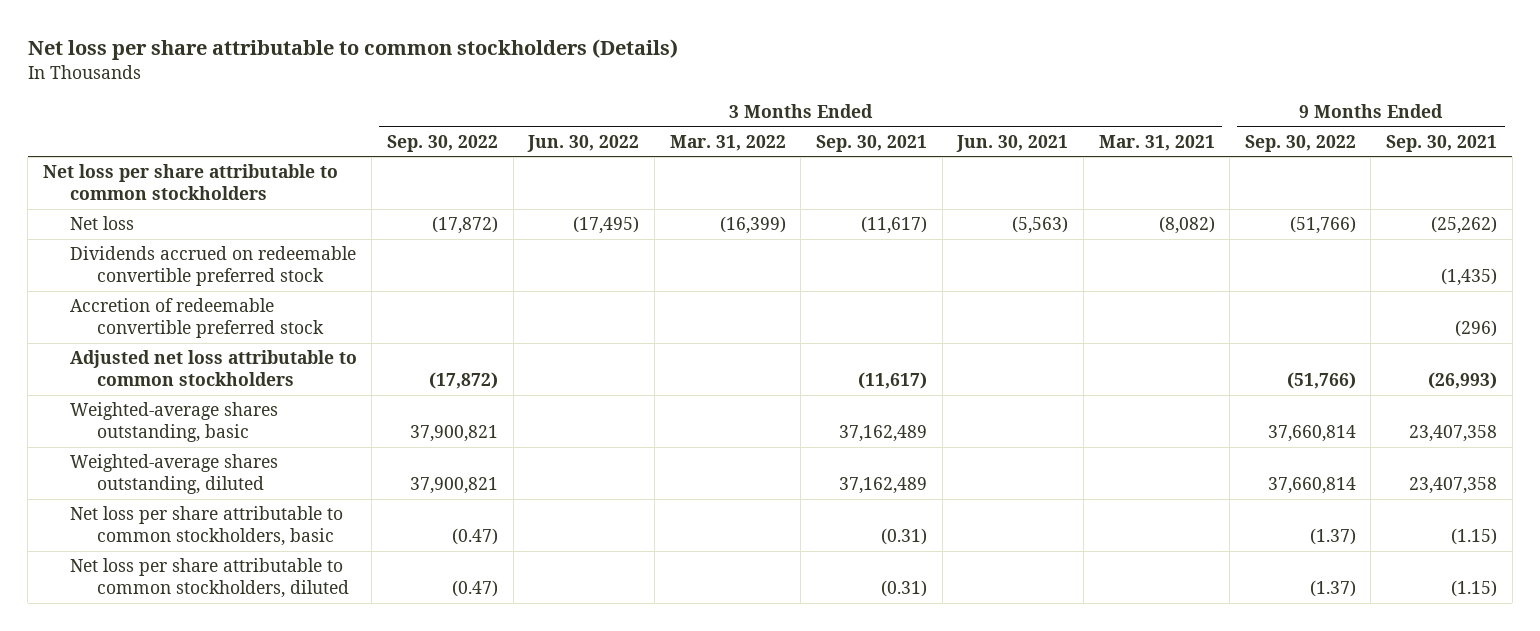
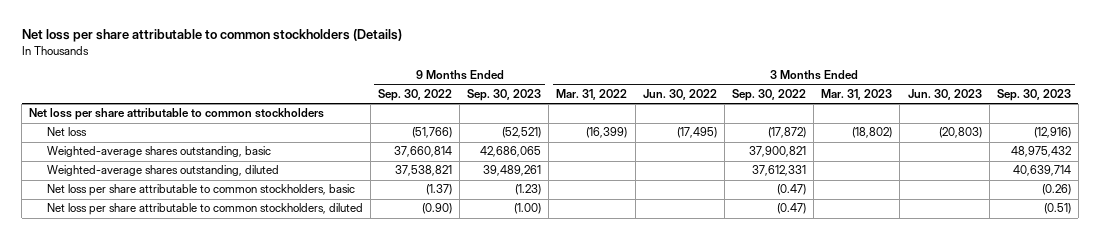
[815,134,927,152] Sep. 30, 2021 -> none
[956,134,1069,152] Jun. 30, 2021 -> none
[1098,134,1215,151] Mar. 31, 2021 -> none
[1386,134,1498,152] Sep. 30, 2021 -> none
none -> [467,89,542,102] Sep. 30, 2023
none -> [821,89,893,101] Mar. 31, 2023
none -> [907,89,982,101] Jun. 30, 2023
none -> [996,89,1071,102] Sep. 30, 2023
[69,246,356,287] Dividends accrued on redeemable convertible preferred stock -> none
[69,298,324,339] Accretion of redeemable convertible preferred stock -> none
[69,350,357,387] Adjusted net loss attributable to common stockholders -> none
[410,477,499,495] 37,900,821 -> [751,165,806,177] 37,612,331
[1267,477,1356,495] 37,660,814 -> [394,165,452,177] 37,538,821
[1309,580,1356,598] (1.37) -> [421,203,452,215] (0.90)

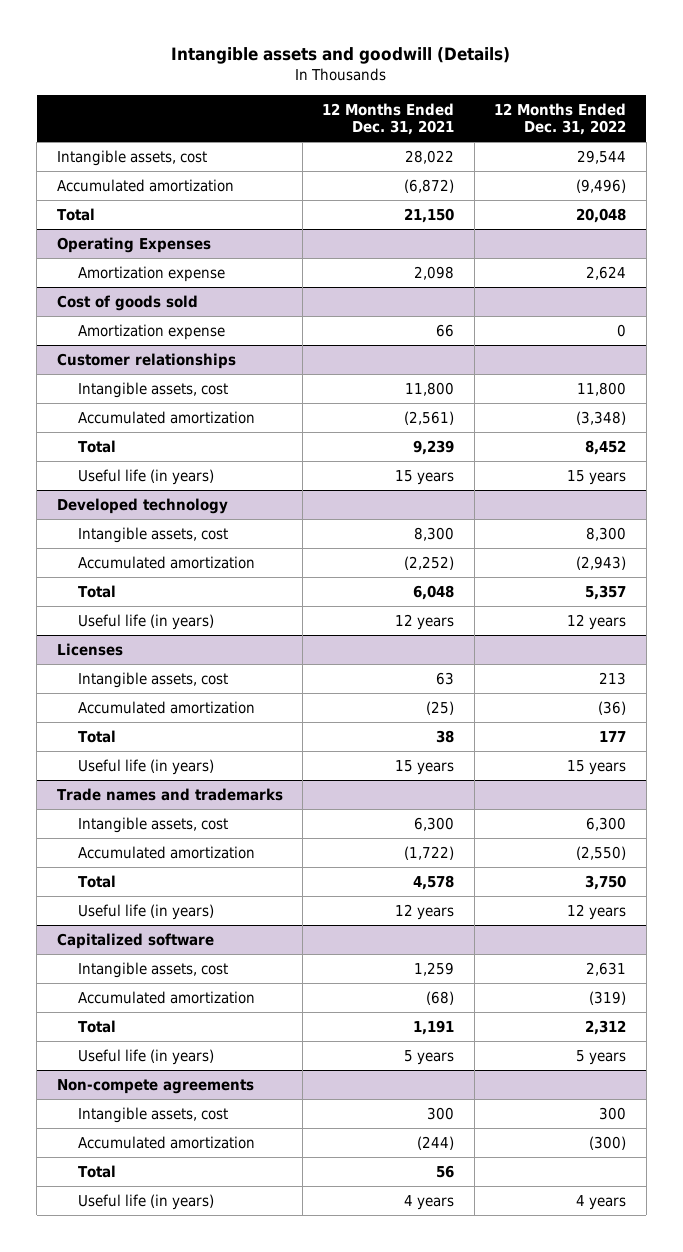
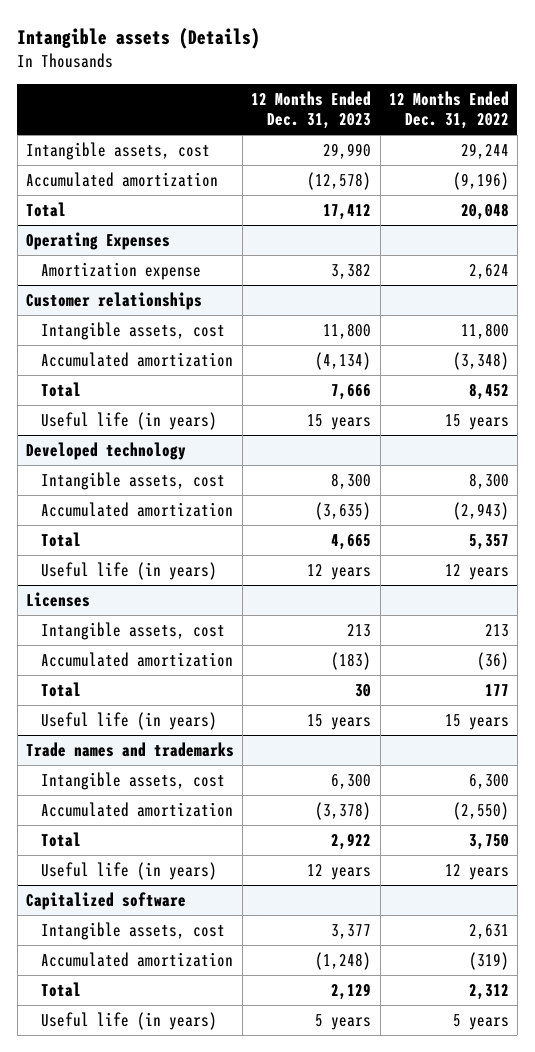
[171,46,511,64] Intangible assets and goodwill (Details) -> [17,27,261,49] Intangible assets (Details)
[322,102,455,136] 12 Months Ended Dec. 31, 2021 -> none
none -> [251,90,372,129] 12 Months Ended Dec. 31, 2023
[577,149,627,164] 29,544 -> [460,143,509,160] 29,244
[576,178,627,193] (9,496) -> [452,172,509,191] (9,196)
[56,294,198,311] Cost of goods sold -> none
[77,323,225,340] Amortization expense -> none
[56,1078,254,1094] Non-compete agreements -> none
[77,1106,228,1123] Intangible assets, cost -> none
[77,1135,255,1149] Accumulated amortization -> none
[77,1164,116,1178] Total -> none
[77,1193,214,1210] Useful life (in years) -> none

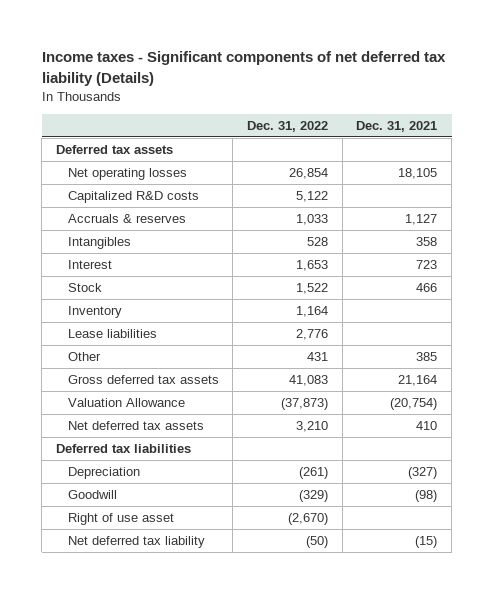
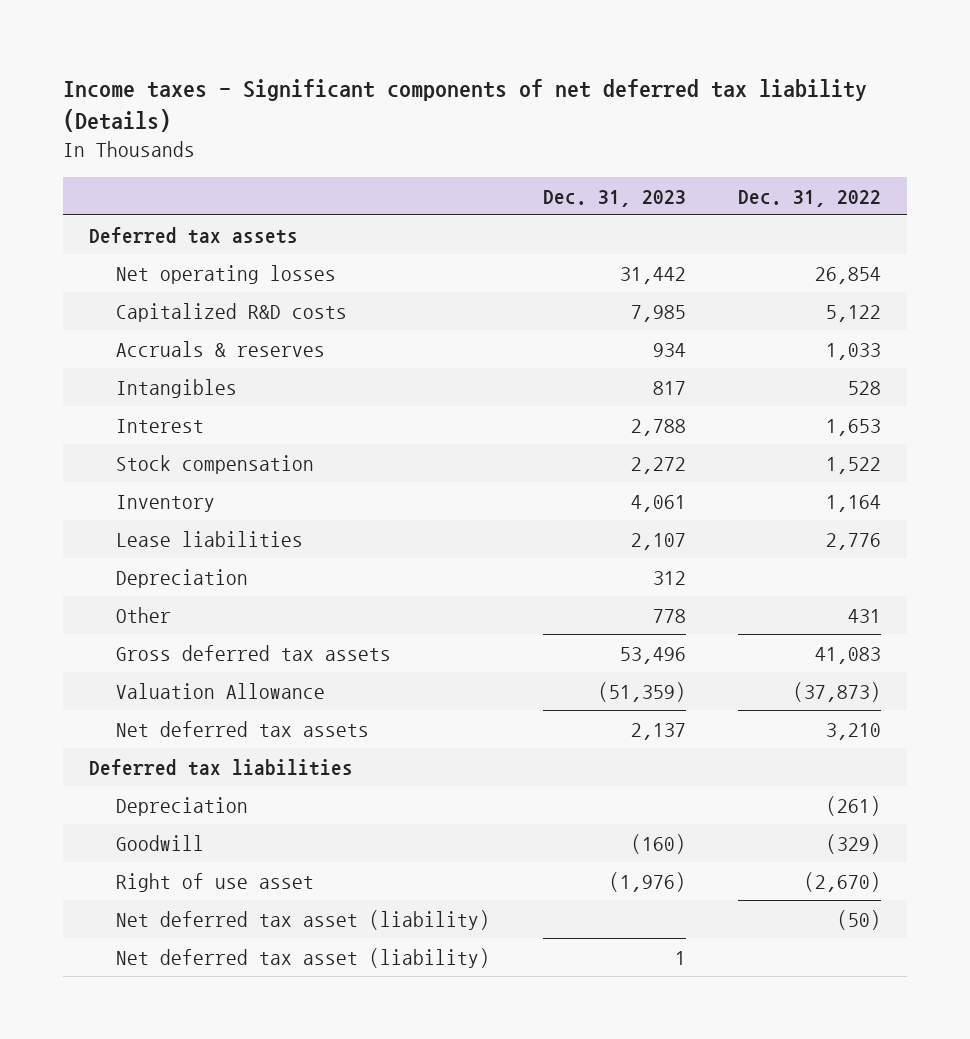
[356,120,438,132] Dec. 31, 2021 -> none
none -> [542,189,686,207] Dec. 31, 2023
[67,282,102,292] Stock -> [116,454,315,474] Stock compensation
none -> [116,568,249,588] Depreciation
[67,535,205,548] Net deferred tax liability -> [116,909,491,930] Net deferred tax asset (liability)
none -> [116,947,491,968] Net deferred tax asset (liability)

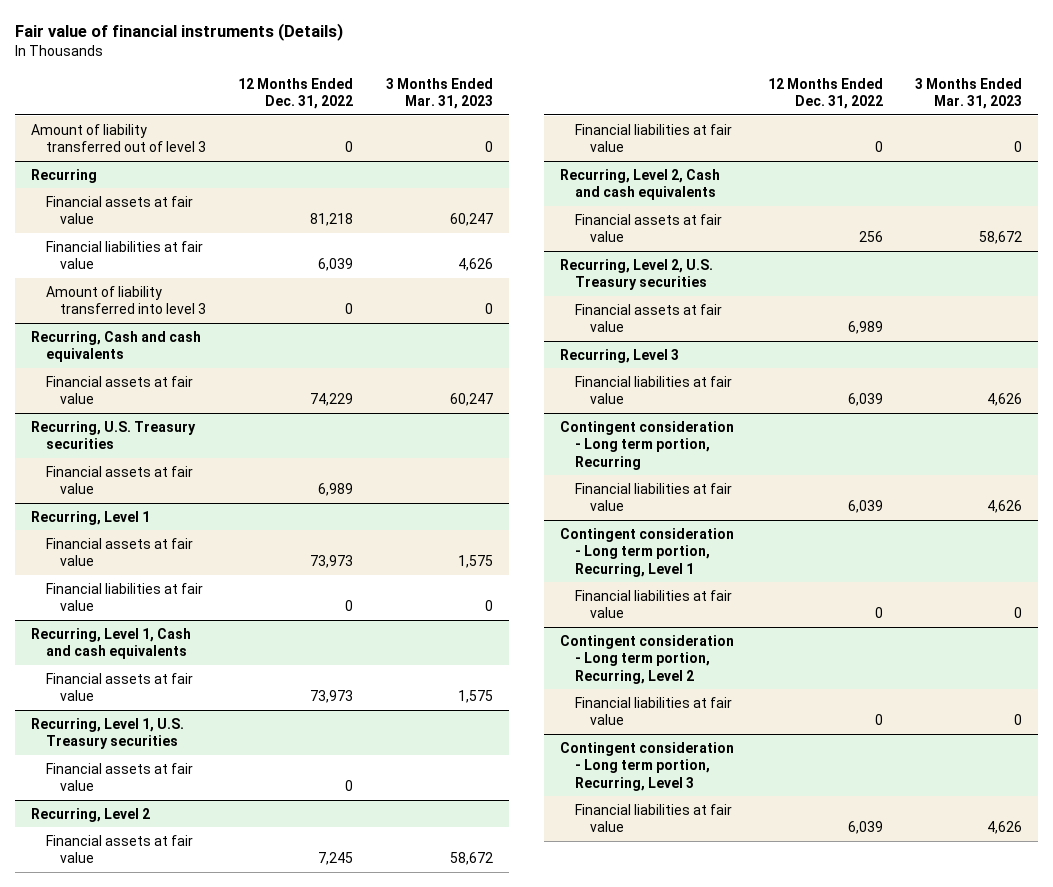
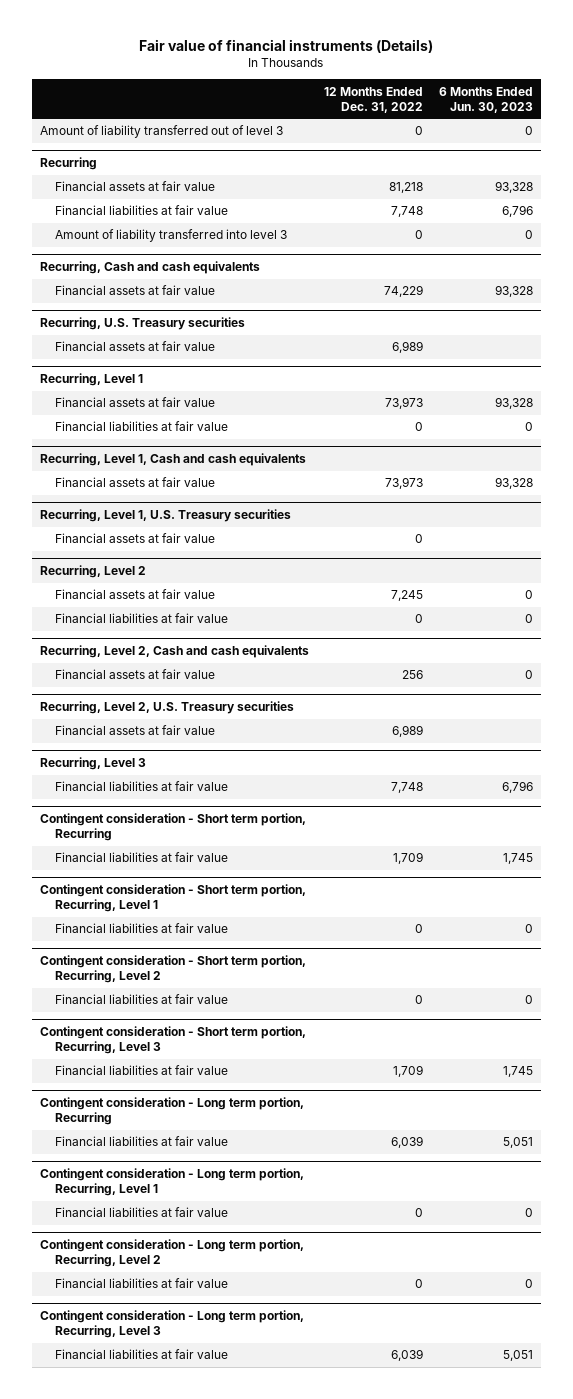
[385,77,493,110] 3 Months Ended Mar. 31, 2023 -> none
none -> [438,86,533,113] 6 Months Ended Jun. 30, 2023
[318,258,354,272] 6,039 -> [391,206,424,218] 7,748
[847,393,883,407] 6,039 -> [391,782,424,794] 7,748
none -> [39,812,306,842] Contingent consideration - Short term portion, Recurring
none -> [55,852,229,863] Financial liabilities at fair value
none -> [39,883,306,913] Contingent consideration - Short term portion, Recurring, Level 1
none -> [55,923,229,934] Financial liabilities at fair value
none -> [39,954,306,984] Contingent consideration - Short term portion, Recurring, Level 2
none -> [55,994,229,1005] Financial liabilities at fair value
none -> [39,1025,306,1055] Contingent consideration - Short term portion, Recurring, Level 3
none -> [55,1065,229,1076] Financial liabilities at fair value

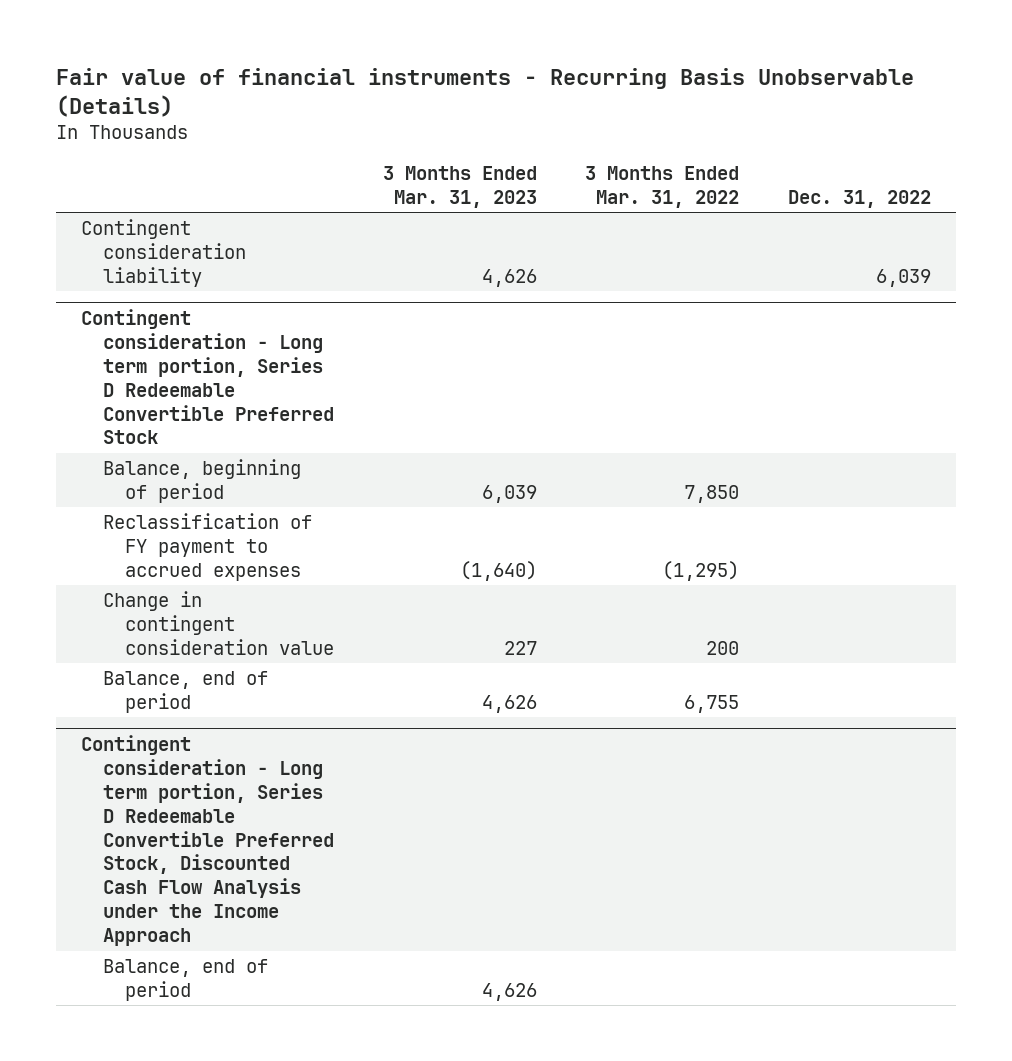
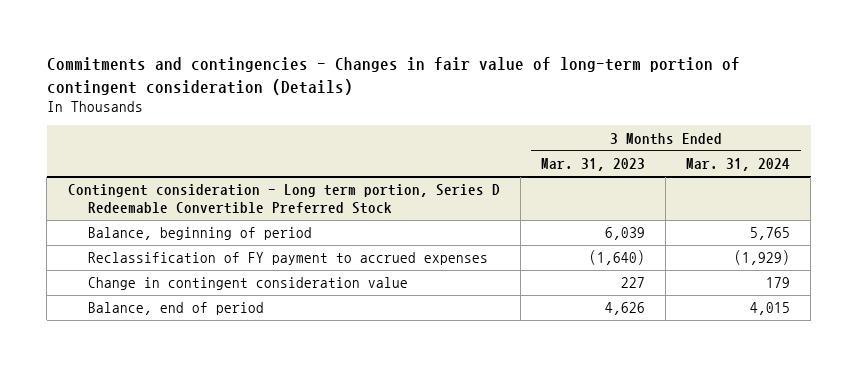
[56,68,915,118] Fair value of financial instruments - Recurring Basis Unobservable (Details) -> [46,57,740,95] Commitments and contingencies - Changes in fair value of long-term portion of contingent consideration (Details)
[585,165,740,208] 3 Months Ended Mar. 31, 2022 -> none
[788,189,932,208] Dec. 31, 2022 -> none
none -> [686,158,791,172] Mar. 31, 2024
[80,219,246,287] Contingent consideration liability -> none
[80,734,334,947] Contingent consideration - Long term portion, Series D Redeemable Convertible Preferred Stock, Discounted Cash Flow Analysis under the Income Approach -> none
[102,959,268,1001] Balance, end of period -> none

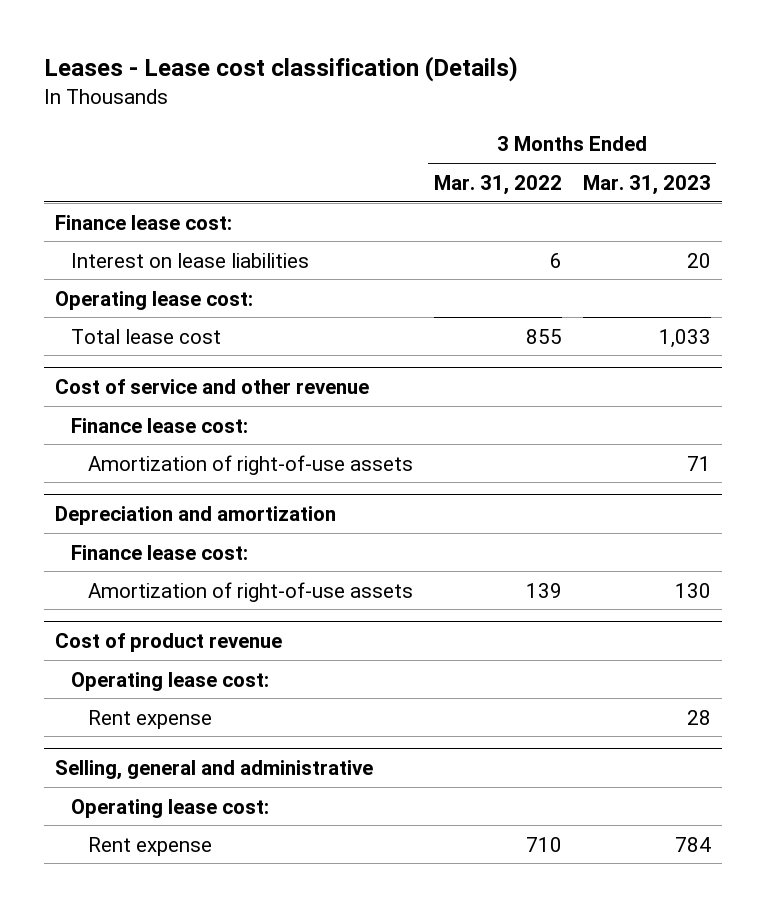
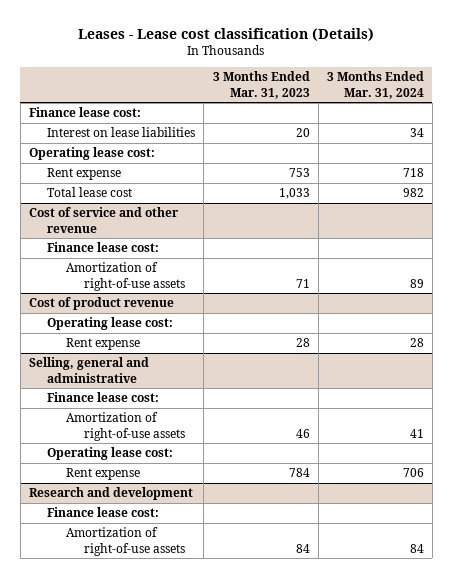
[433,174,562,195] Mar. 31, 2022 -> none
none -> [326,71,424,99] 3 Months Ended Mar. 31, 2024
none -> [47,168,122,181] Rent expense
[54,505,336,525] Depreciation and amortization -> none
[71,544,249,560] Finance lease cost: -> none
[87,581,413,602] Amortization of right-of-use assets -> none
none -> [47,392,160,403] Finance lease cost:
none -> [65,412,185,441] Amortization of right-of-use assets
none -> [28,487,193,501] Research and development
none -> [47,507,160,518] Finance lease cost:
none -> [65,527,185,556] Amortization of right-of-use assets

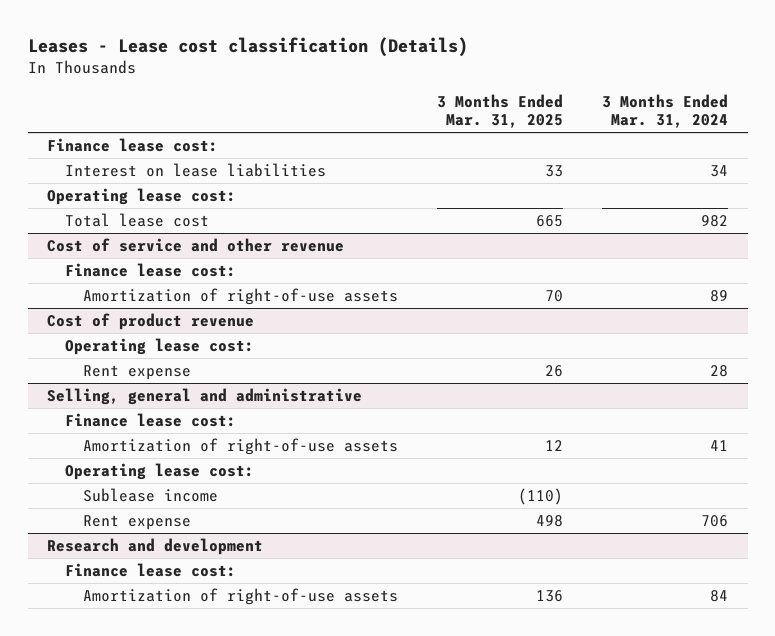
[212,71,310,99] 3 Months Ended Mar. 31, 2023 -> none
none -> [436,93,563,129] 3 Months Ended Mar. 31, 2025
[47,168,122,181] Rent expense -> none
none -> [82,487,218,502] Sublease income

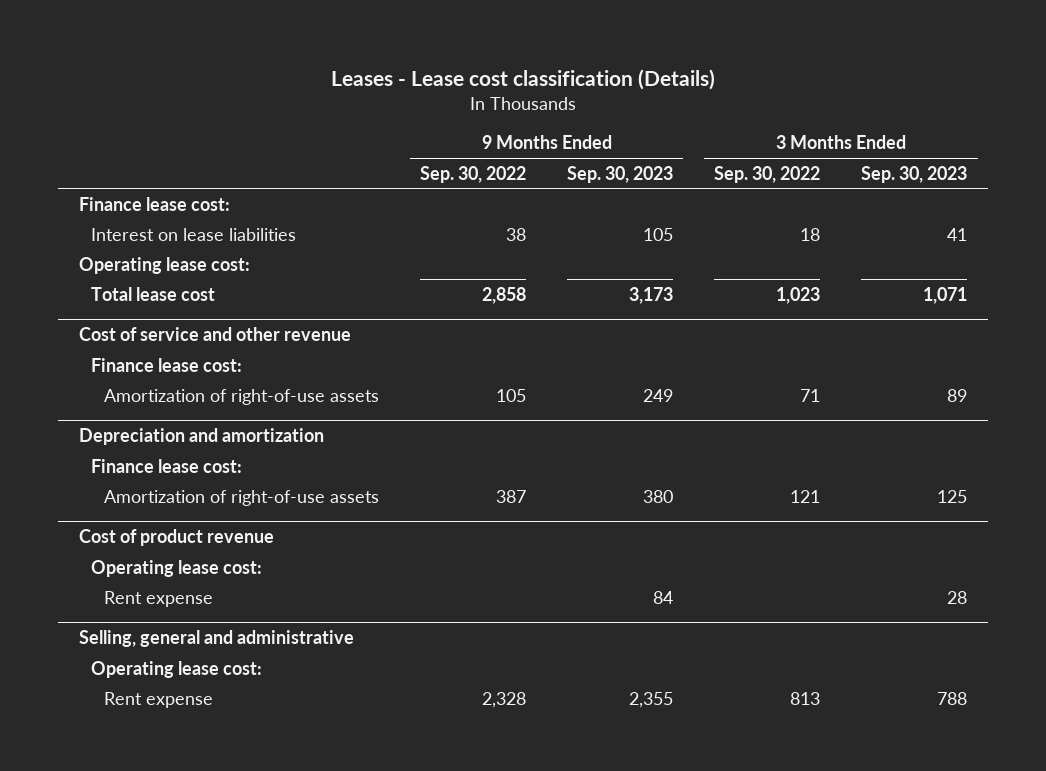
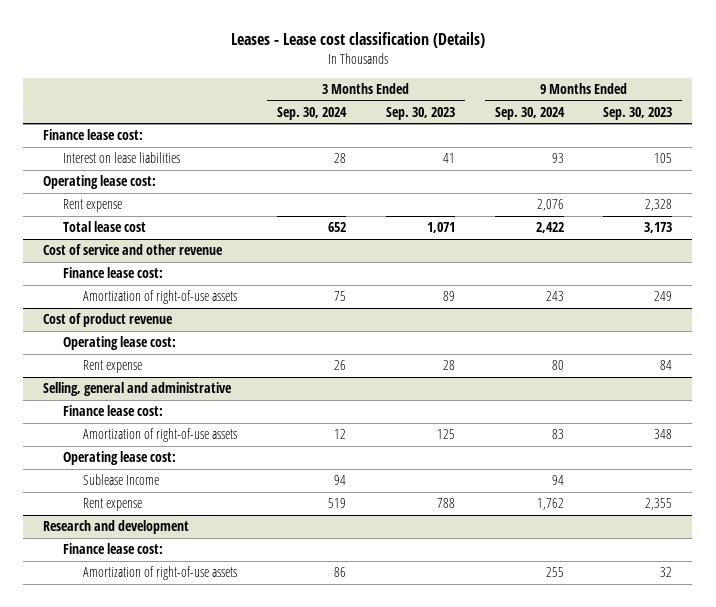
[420,165,527,183] Sep. 30, 2022 -> none
[714,165,821,183] Sep. 30, 2022 -> none
none -> [276,106,347,120] Sep. 30, 2024
none -> [494,106,565,120] Sep. 30, 2024
none -> [63,199,123,213] Rent expense
[78,428,324,446] Depreciation and amortization -> none
[91,458,243,473] Finance lease cost: -> none
[103,489,379,506] Amortization of right-of-use assets -> none
none -> [63,405,164,417] Finance lease cost:
none -> [83,428,238,443] Amortization of right-of-use assets
none -> [83,474,160,486] Sublease Income
none -> [43,520,190,535] Research and development
none -> [63,543,164,555] Finance lease cost:
none -> [83,566,238,581] Amortization of right-of-use assets

